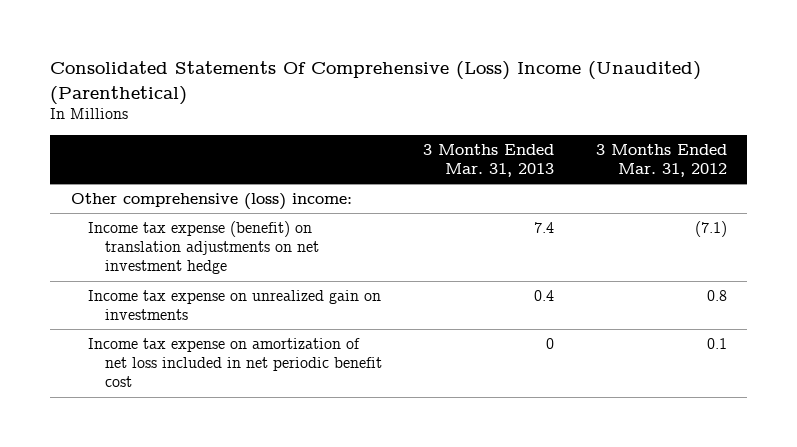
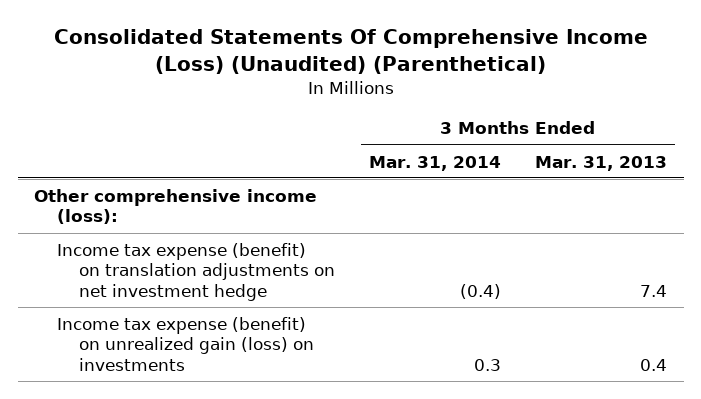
[50,61,702,105] Consolidated Statements Of Comprehensive (Loss) Income (Unaudited) (Parenthetical) -> [53,29,648,75] Consolidated Statements Of Comprehensive Income (Loss) (Unaudited) (Parenthetical)
[595,143,727,178] 3 Months Ended Mar. 31, 2012 -> none
none -> [369,155,502,171] Mar. 31, 2014
[70,192,352,210] Other comprehensive (loss) income: -> [34,188,318,225] Other comprehensive income (loss):
[88,337,383,388] Income tax expense on amortization of net loss included in net periodic benefit cost -> none
[88,289,382,321] Income tax expense on unrealized gain on investments -> [56,316,315,371] Income tax expense (benefit) on unrealized gain (loss) on investments

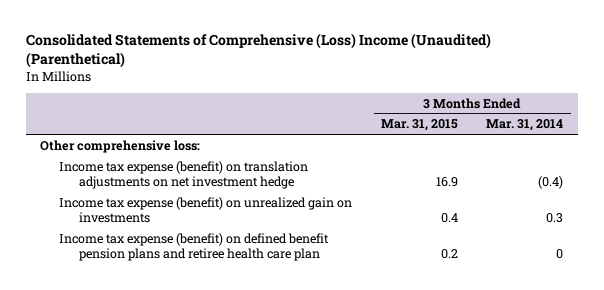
[53,29,648,75] Consolidated Statements Of Comprehensive Income (Loss) (Unaudited) (Parenthetical) -> [25,33,491,69] Consolidated Statements of Comprehensive (Loss) Income (Unaudited) (Parenthetical)
[534,155,667,171] Mar. 31, 2013 -> none
none -> [380,119,458,132] Mar. 31, 2015
[34,188,318,225] Other comprehensive income (loss): -> [40,139,201,153] Other comprehensive loss:
[56,316,315,371] Income tax expense (benefit) on unrealized gain (loss) on investments -> [59,196,353,224] Income tax expense (benefit) on unrealized gain on investments
none -> [59,232,330,262] Income tax expense (benefit) on defined benefit pension plans and retiree health care plan

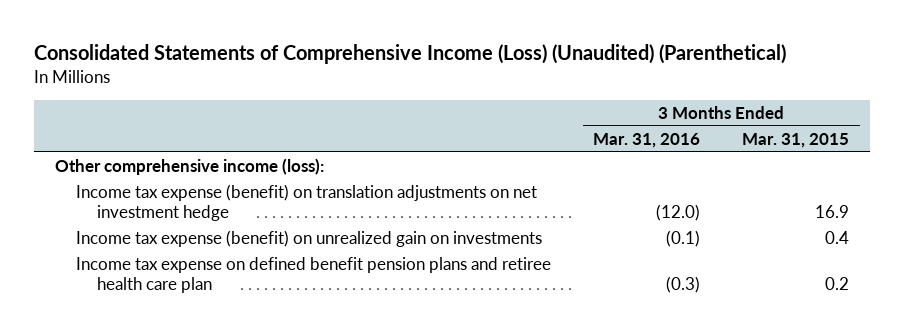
[25,33,491,69] Consolidated Statements of Comprehensive (Loss) Income (Unaudited) (Parenthetical) -> [34,44,787,65] Consolidated Statements of Comprehensive Income (Loss) (Unaudited) (Parenthetical)
[486,119,564,132] Mar. 31, 2014 -> none
none -> [593,132,701,148] Mar. 31, 2016
[40,139,201,153] Other comprehensive loss: -> [55,158,325,176] Other comprehensive income (loss):
[59,232,330,262] Income tax expense (benefit) on defined benefit pension plans and retiree health care plan -> [75,257,551,293] Income tax expense on defined benefit pension plans and retiree health care plan

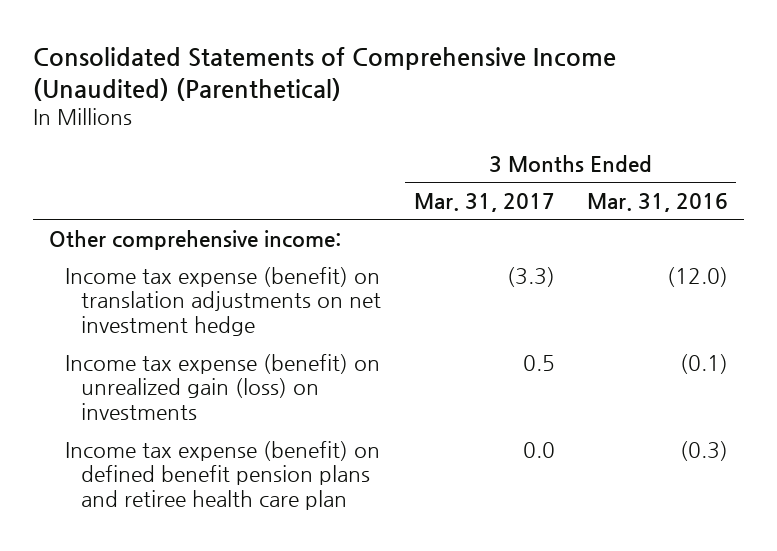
[34,44,787,65] Consolidated Statements of Comprehensive Income (Loss) (Unaudited) (Parenthetical) -> [32,46,616,101] Consolidated Statements of Comprehensive Income (Unaudited) (Parenthetical)
[742,132,850,148] Mar. 31, 2015 -> none
none -> [413,192,555,212] Mar. 31, 2017
[55,158,325,176] Other comprehensive income (loss): -> [49,229,342,250] Other comprehensive income:
[75,230,542,248] Income tax expense (benefit) on unrealized gain on investments -> [65,353,381,421] Income tax expense (benefit) on unrealized gain (loss) on investments
[75,257,551,293] Income tax expense on defined benefit pension plans and retiree health care plan -> [65,440,381,511] Income tax expense (benefit) on defined benefit pension plans and retiree health care plan

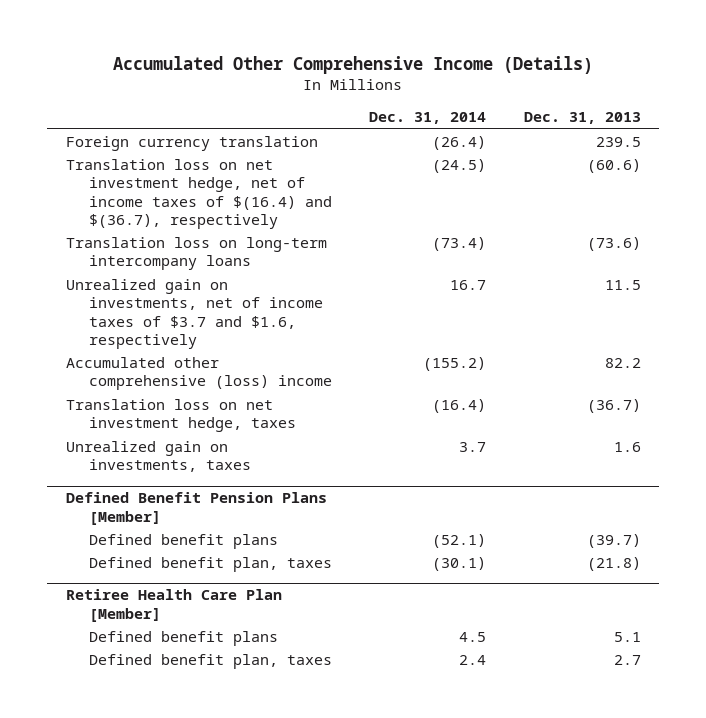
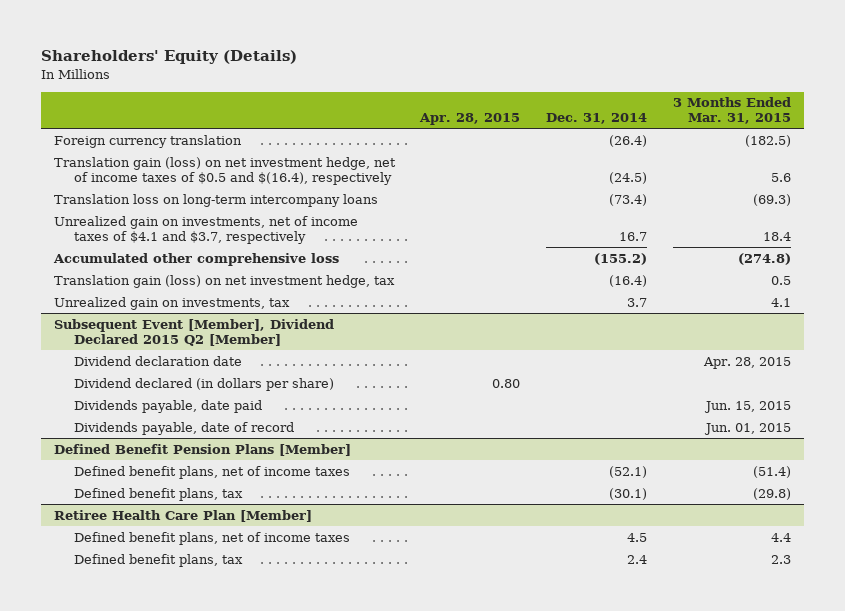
[113,56,594,75] Accumulated Other Comprehensive Income (Details) -> [40,50,297,65] Shareholders' Equity (Details)
[523,112,641,125] Dec. 31, 2013 -> none
none -> [419,113,521,126] Apr. 28, 2015
none -> [673,97,792,125] 3 Months Ended Mar. 31, 2015
[65,158,332,230] Translation loss on net investment hedge, net of income taxes of $(16.4) and $(36.7), respectively -> [53,156,396,185] Translation gain (loss) on net investment hedge, net of income taxes of $0.5 and $(16.4), respectively
[65,278,323,350] Unrealized gain on investments, net of income taxes of $3.7 and $1.6, respectively -> [53,215,358,244] Unrealized gain on investments, net of income taxes of $4.1 and $3.7, respectively
[65,356,332,391] Accumulated other comprehensive (loss) income -> [52,252,339,266] Accumulated other comprehensive loss
[65,398,296,433] Translation loss on net investment hedge, taxes -> [53,274,395,288] Translation gain (loss) on net investment hedge, tax
[65,440,251,473] Unrealized gain on investments, taxes -> [53,296,290,310] Unrealized gain on investments, tax
none -> [53,318,334,346] Subsequent Event [Member], Dividend Declared 2015 Q2 [Member]
none -> [73,355,242,366] Dividend declaration date
none -> [73,377,334,391] Dividend declared (in dollars per share)
none -> [73,399,262,413] Dividends payable, date paid
none -> [73,421,294,435] Dividends payable, date of record
[88,533,278,549] Defined benefit plans -> [73,465,350,479] Defined benefit plans, net of income taxes
[88,556,332,572] Defined benefit plan, taxes -> [73,487,243,501] Defined benefit plans, tax
[88,630,278,646] Defined benefit plans -> none
none -> [73,531,350,545] Defined benefit plans, net of income taxes
[88,653,332,669] Defined benefit plan, taxes -> [73,553,243,567] Defined benefit plans, tax

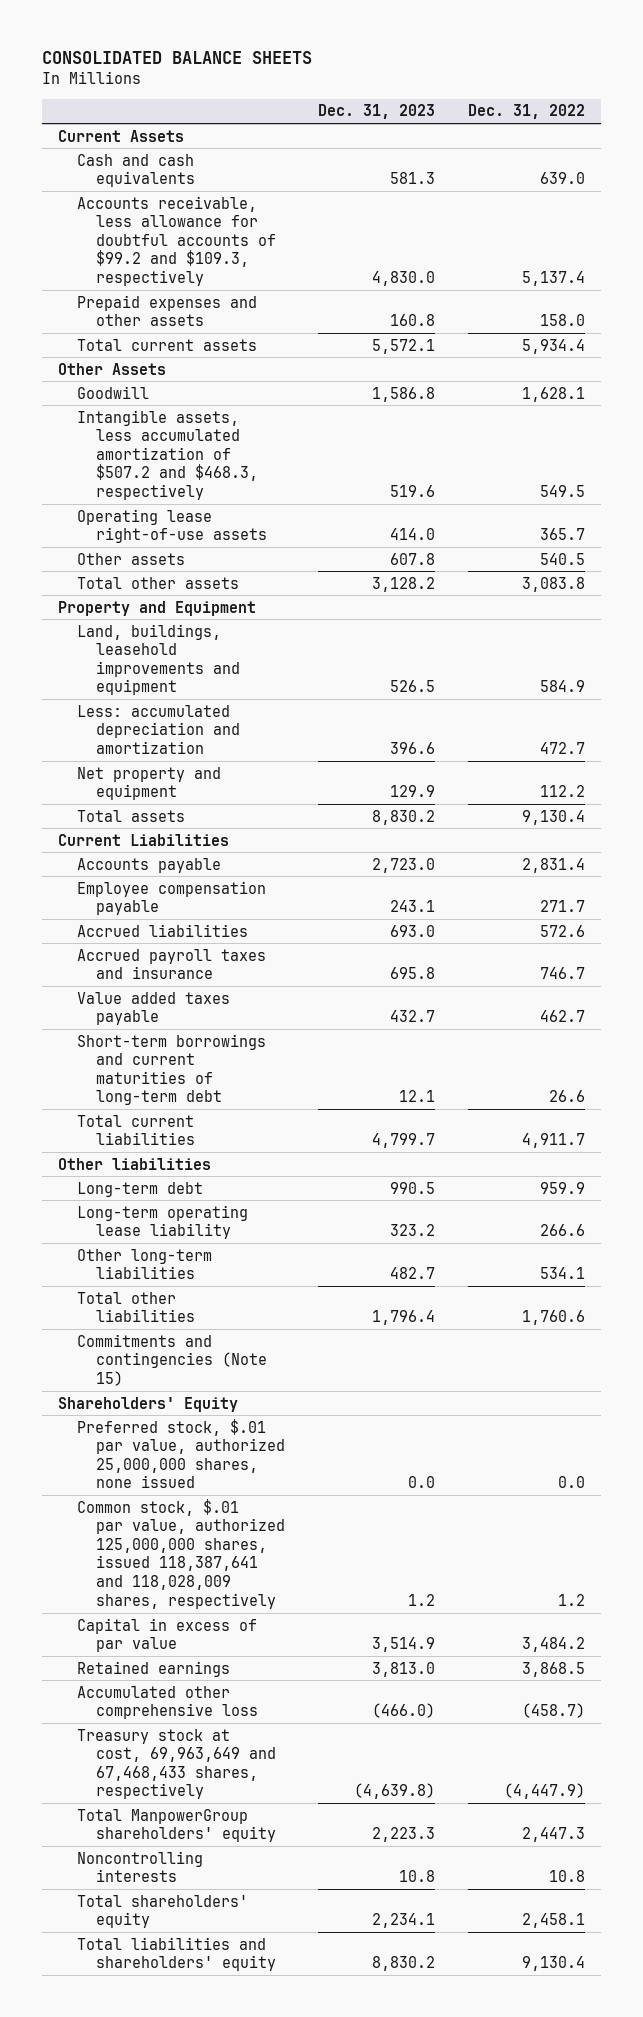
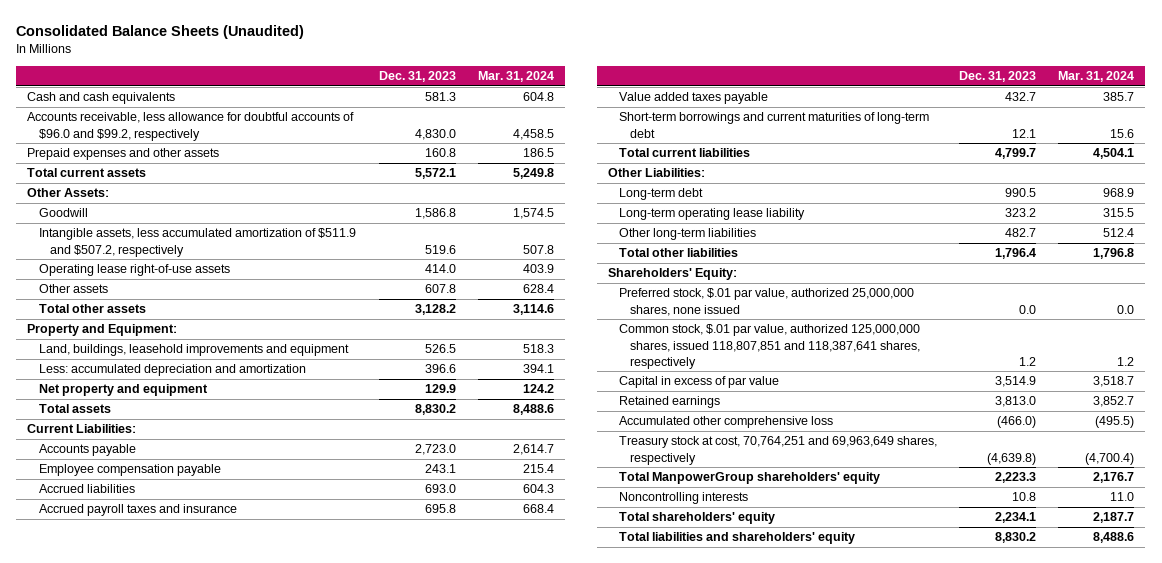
[41,51,312,65] CONSOLIDATED BALANCE SHEETS -> [16,25,305,40] Consolidated Balance Sheets (Unaudited)
[467,104,585,120] Dec. 31, 2022 -> none
none -> [477,71,554,83] Mar. 31, 2024
[58,129,185,142] Current Assets -> none
[76,195,276,287] Accounts receivable, less allowance for doubtful accounts of $99.2 and $109.3, respectively -> [27,112,355,141] Accounts receivable, less allowance for doubtful accounts of $96.0 and $99.2, respectively
[58,362,167,375] Other Assets -> [27,188,110,198] Other Assets:
[76,409,258,501] Intangible assets, less accumulated amortization of $507.2 and $468.3, respectively -> [38,228,356,257] Intangible assets, less accumulated amortization of $511.9 and $507.2, respectively
[58,600,257,616] Property and Equipment -> [27,324,178,337] Property and Equipment:
[58,833,230,846] Current Liabilities -> [27,424,137,434] Current Liabilities:
[58,1157,212,1170] Other liabilities -> [607,168,705,178] Other Liabilities:
[76,1333,267,1386] Commitments and contingencies (Note 15) -> none
[58,1396,239,1412] Shareholders' Equity -> [607,268,737,281] Shareholders' Equity:
[76,1498,285,1609] Common stock, $.01 par value, authorized 125,000,000 shares, issued 118,387,641 and 118,028,009 shares, respectively -> [618,324,921,369] Common stock, $.01 par value, authorized 125,000,000 shares, issued 118,807,851 and 118,387,641 shares, respectively
[76,1728,276,1800] Treasury stock at cost, 69,963,649 and 67,468,433 shares, respectively -> [618,436,937,465] Treasury stock at cost, 70,764,251 and 69,963,649 shares, respectively

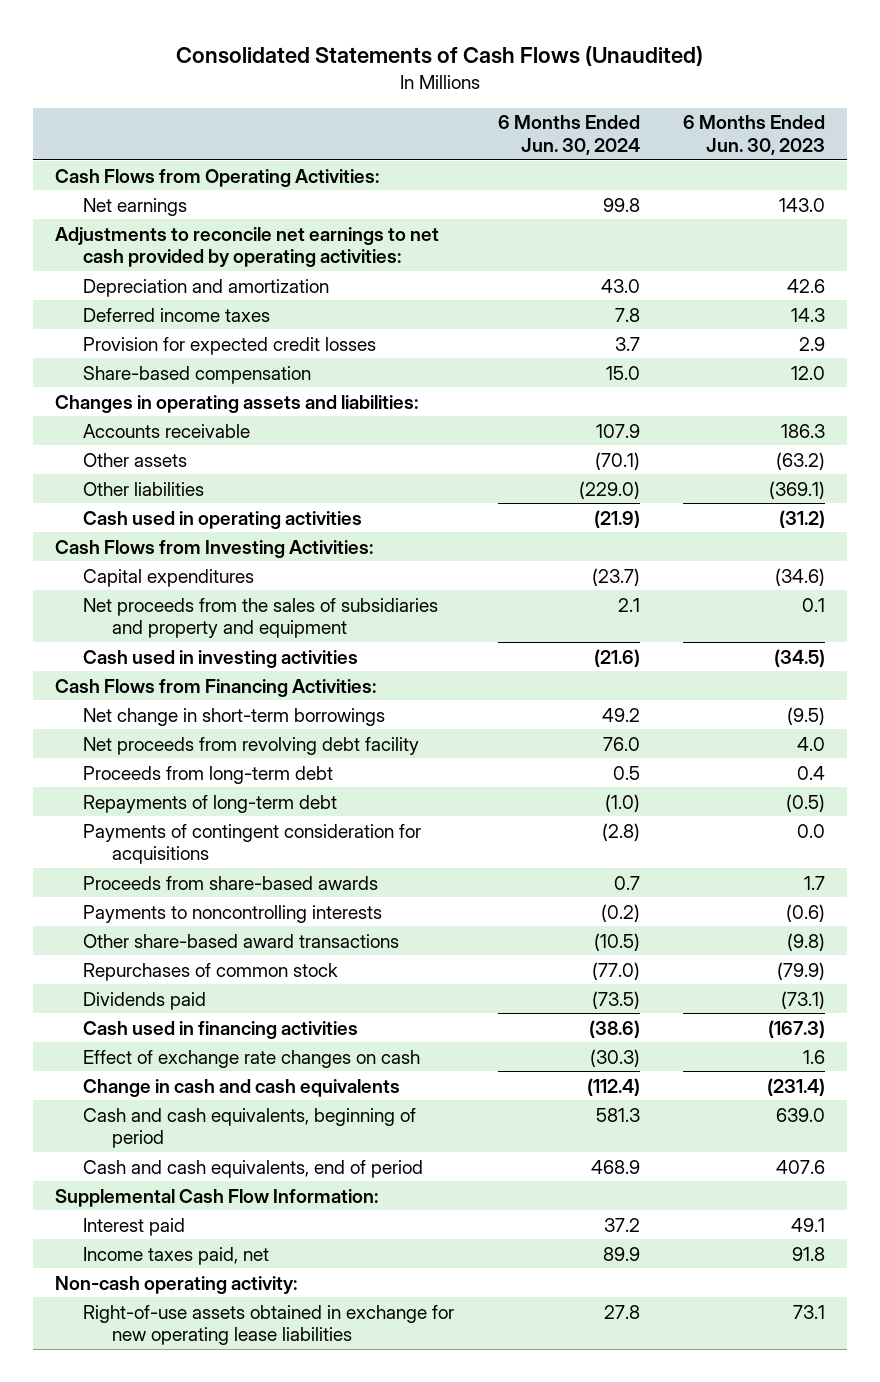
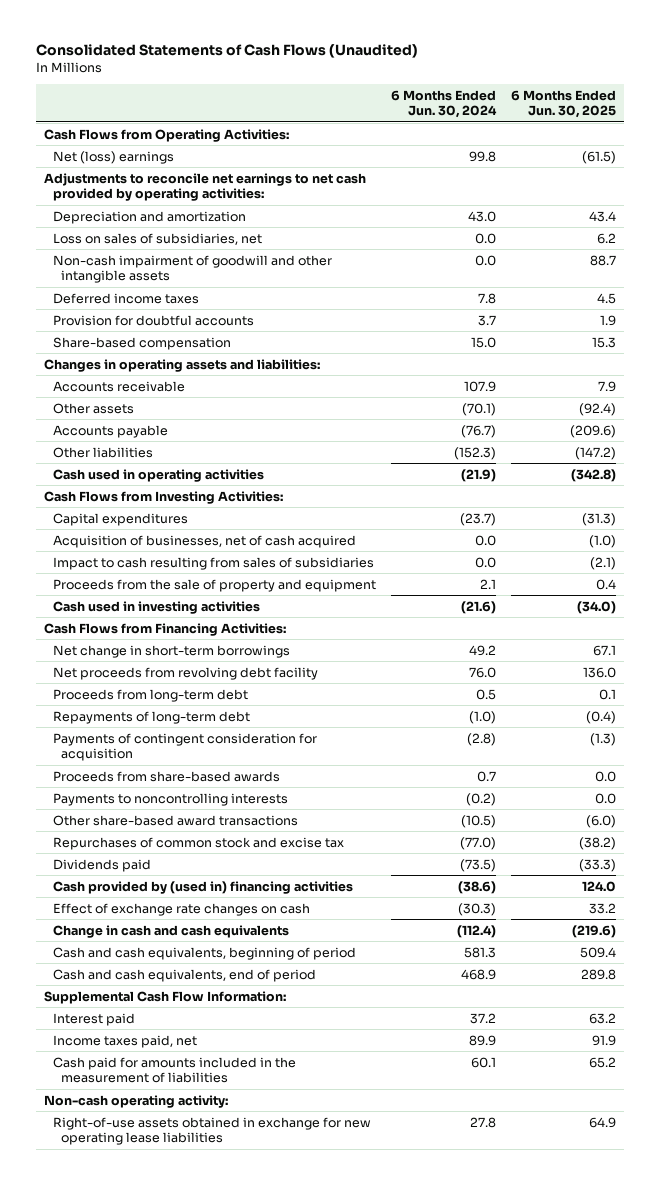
[683,115,826,156] 6 Months Ended Jun. 30, 2023 -> none
none -> [510,89,616,119] 6 Months Ended Jun. 30, 2025
[83,197,188,216] Net earnings -> [52,150,174,164] Net (loss) earnings
none -> [52,232,262,245] Loss on sales of subsidiaries, net
none -> [52,254,332,284] Non-cash impairment of goodwill and other intangible assets
[83,336,377,355] Provision for expected credit losses -> [52,314,254,326] Provision for doubtful accounts
none -> [52,424,168,438] Accounts payable
[578,480,640,499] (229.0) -> [453,446,496,460] (152.3)
none -> [52,534,356,548] Acquisition of businesses, net of cash acquired
none -> [52,556,374,570] Impact to cash resulting from sales of subsidiaries
[83,597,439,639] Net proceeds from the sales of subsidiaries and property and equipment -> [52,578,376,592] Proceeds from the sale of property and equipment
[83,823,422,865] Payments of contingent consideration for acquisitions -> [52,732,317,762] Payments of contingent consideration for acquisition
[83,962,339,981] Repurchases of common stock -> [52,836,344,850] Repurchases of common stock and excise tax
[83,1020,359,1039] Cash used in financing activities -> [52,880,353,894] Cash provided by (used in) financing activities
none -> [52,1056,296,1084] Cash paid for amounts included in the measurement of liabilities

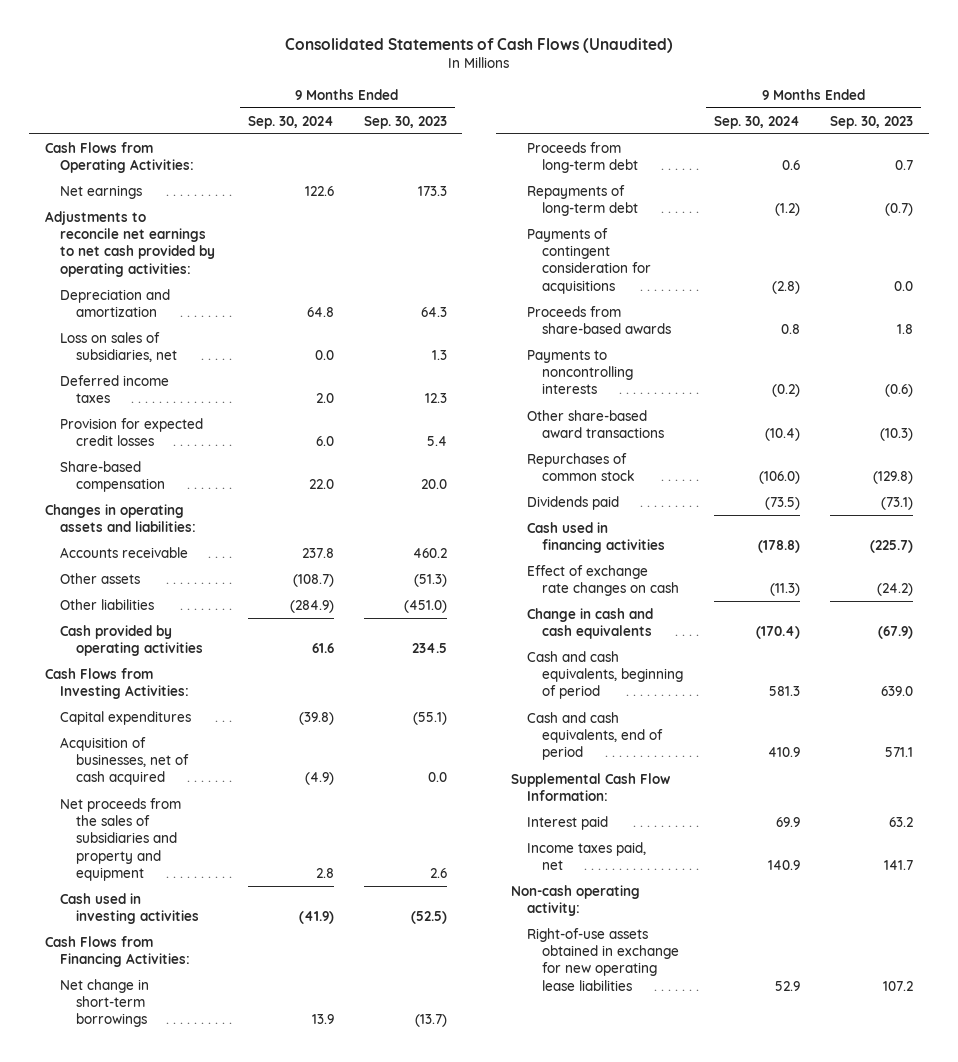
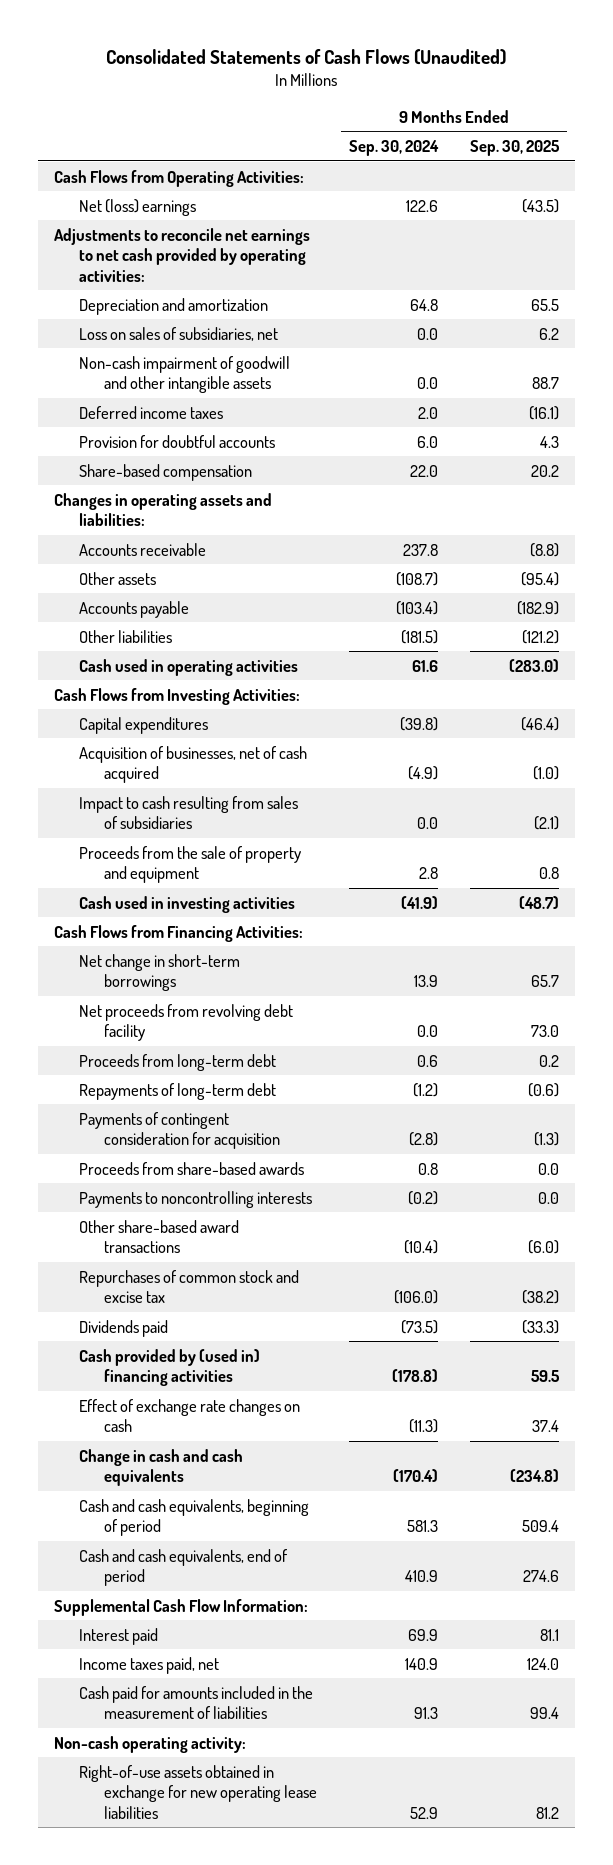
[364,115,448,129] Sep. 30, 2023 -> none
none -> [469,140,560,157] Sep. 30, 2025
[60,184,143,199] Net earnings -> [78,198,196,216] Net (loss) earnings
none -> [78,355,290,394] Non-cash impairment of goodwill and other intangible assets
[60,417,204,447] Provision for expected credit losses -> [78,434,275,448] Provision for doubtful accounts
none -> [78,600,189,618] Accounts payable
[289,599,334,613] (284.9) -> [400,629,438,644] (181.5)
[60,624,204,657] Cash provided by operating activities -> [78,658,298,676] Cash used in operating activities
none -> [78,795,298,830] Impact to cash resulting from sales of subsidiaries
[60,797,182,882] Net proceeds from the sales of subsidiaries and property and equipment -> [78,845,301,884] Proceeds from the sale of property and equipment
none -> [78,1003,293,1042] Net proceeds from revolving debt facility
[526,227,652,294] Payments of contingent consideration for acquisitions -> [78,1111,280,1150] Payments of contingent consideration for acquisition
[526,452,636,482] Repurchases of common stock -> [78,1269,299,1304] Repurchases of common stock and excise tax
[526,521,666,554] Cash used in financing activities -> [78,1348,260,1387] Cash provided by (used in) financing activities
none -> [78,1685,313,1720] Cash paid for amounts included in the measurement of liabilities

